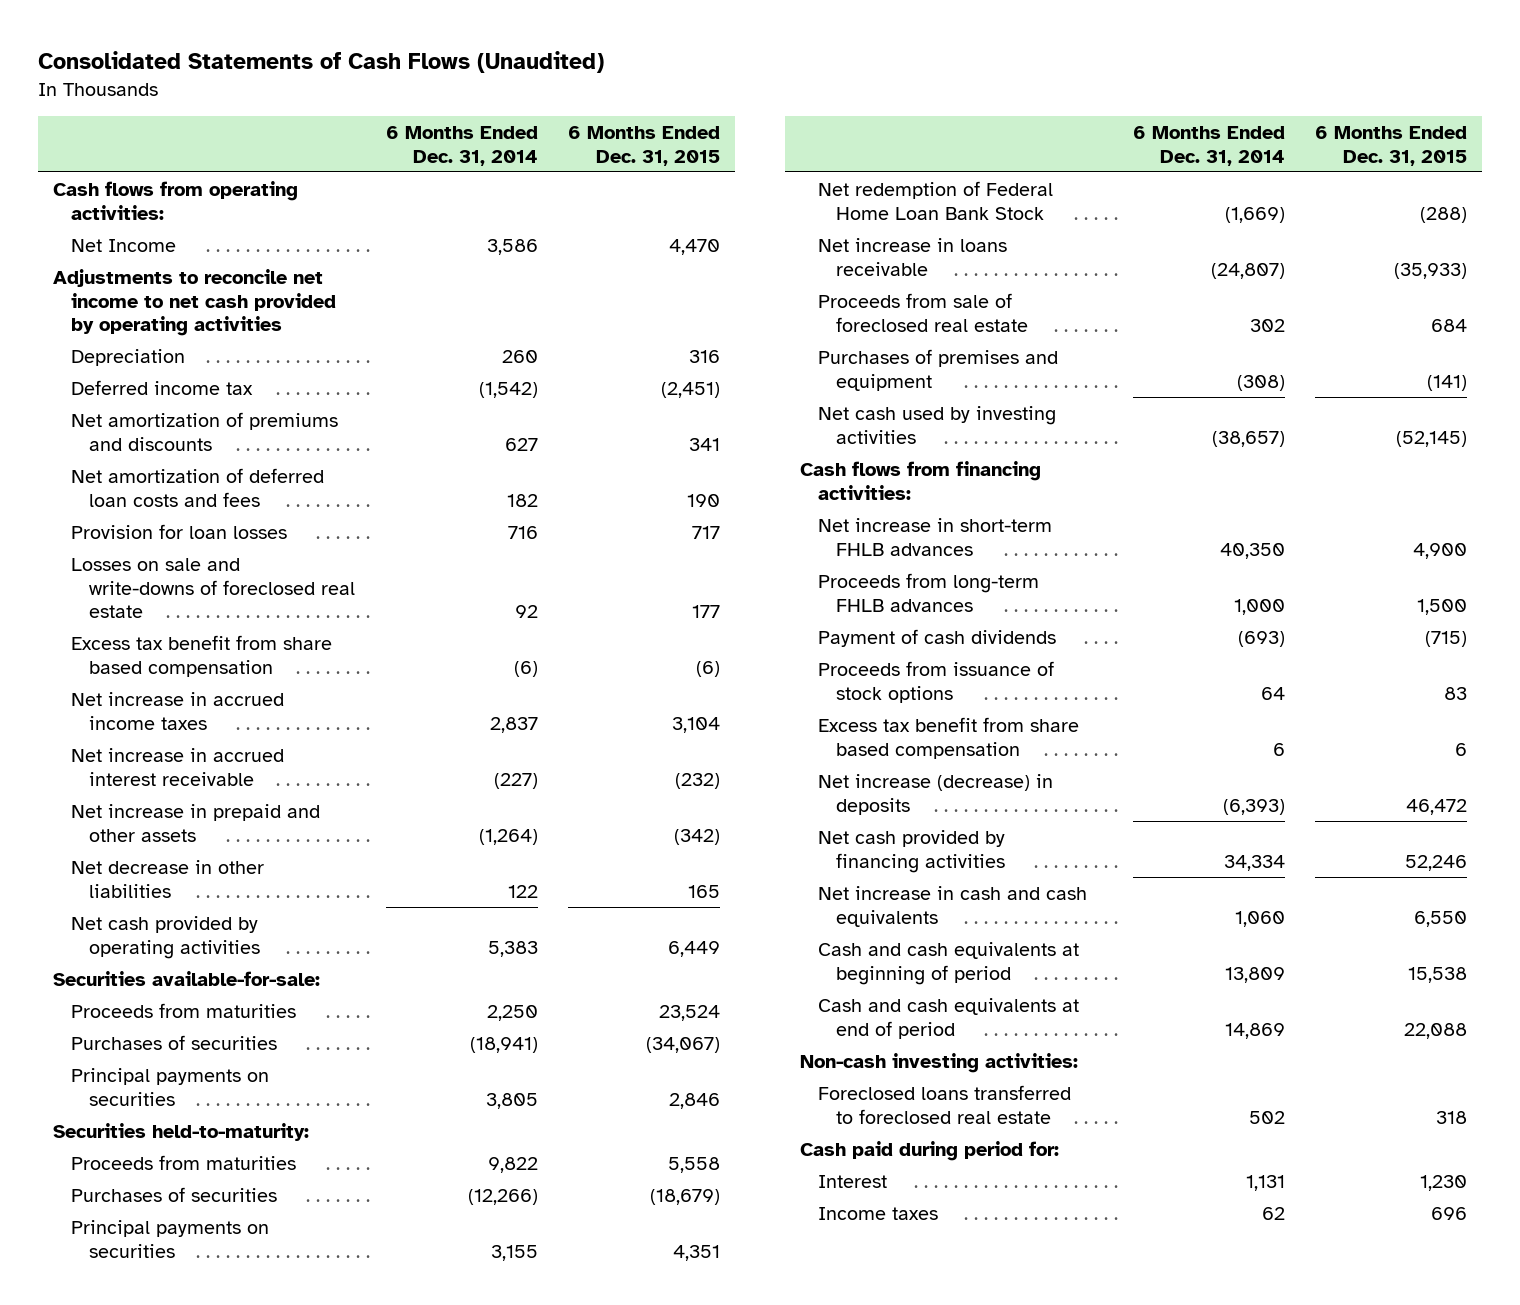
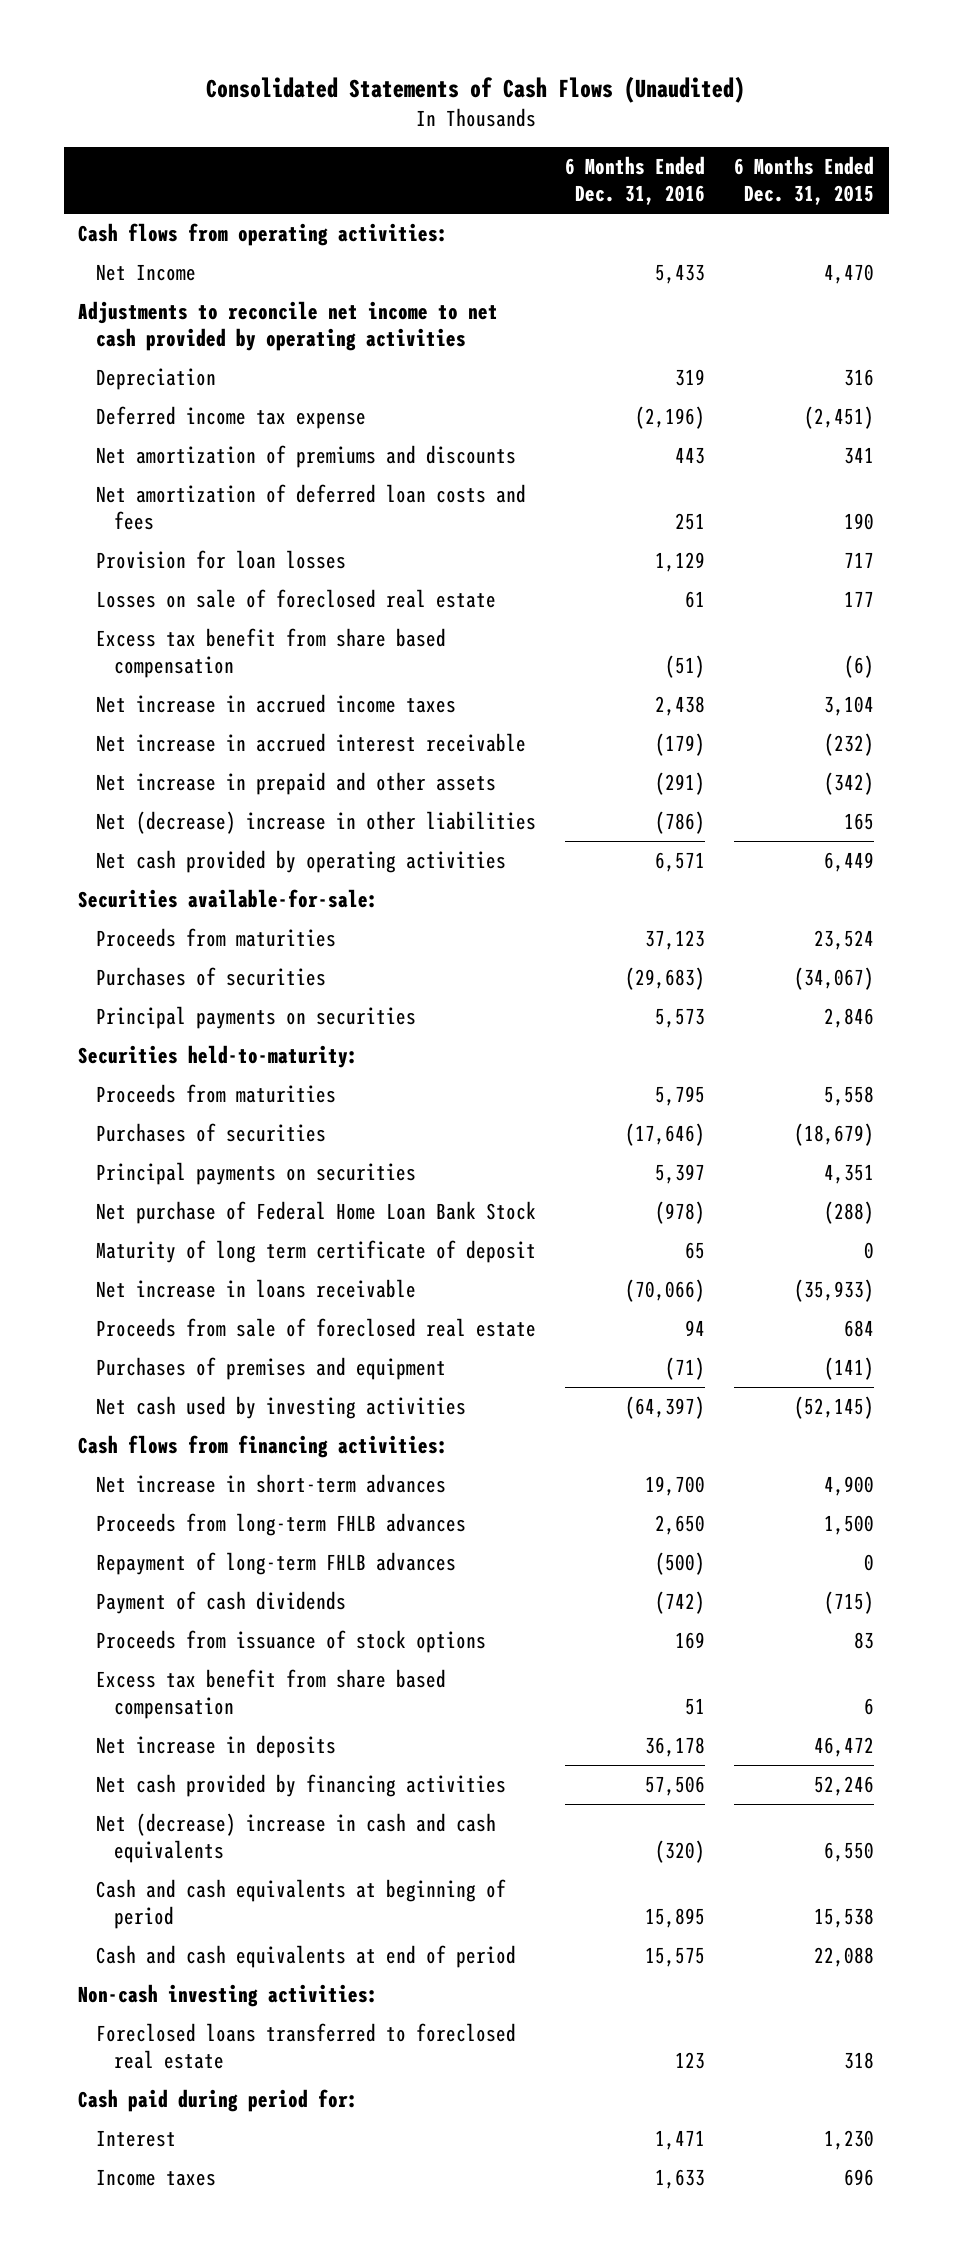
[385,125,538,166] 6 Months Ended Dec. 31, 2014 -> none
none -> [565,156,706,206] 6 Months Ended Dec. 31, 2016
[71,379,254,395] Deferred income tax -> [96,405,367,429] Deferred income tax expense
[71,557,356,619] Losses on sale and write-downs of foreclosed real estate -> [96,588,497,608] Losses on sale of foreclosed real estate
[71,859,265,898] Net decrease in other liabilities -> [96,810,537,834] Net (decrease) increase in other liabilities
[818,180,1054,220] Net redemption of Federal Home Loan Bank Stock -> [96,1200,537,1224] Net purchase of Federal Home Loan Bank Stock
none -> [96,1239,537,1263] Maturity of long term certificate of deposit
[818,517,1053,556] Net increase in short-term FHLB advances -> [96,1473,447,1493] Net increase in short-term advances
none -> [96,1551,457,1575] Repayment of long-term FHLB advances
[818,773,1054,815] Net increase (decrease) in deposits -> [96,1734,337,1758] Net increase in deposits
[818,885,1088,927] Net increase in cash and cash equivalents -> [96,1812,497,1864] Net (decrease) increase in cash and cash equivalents

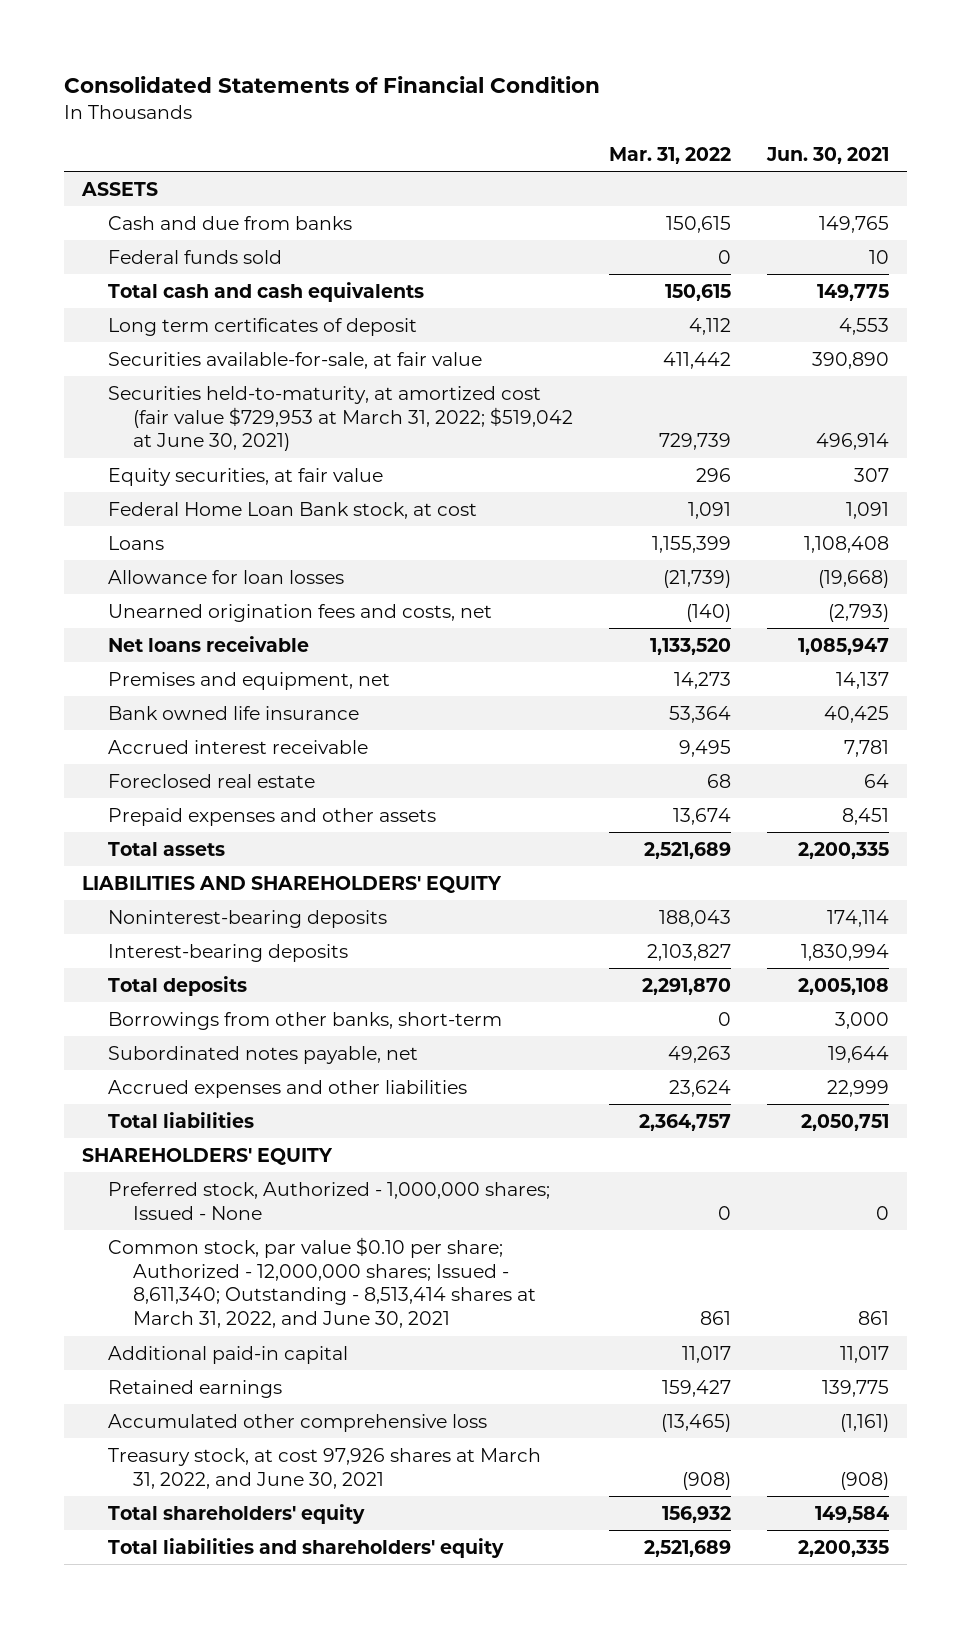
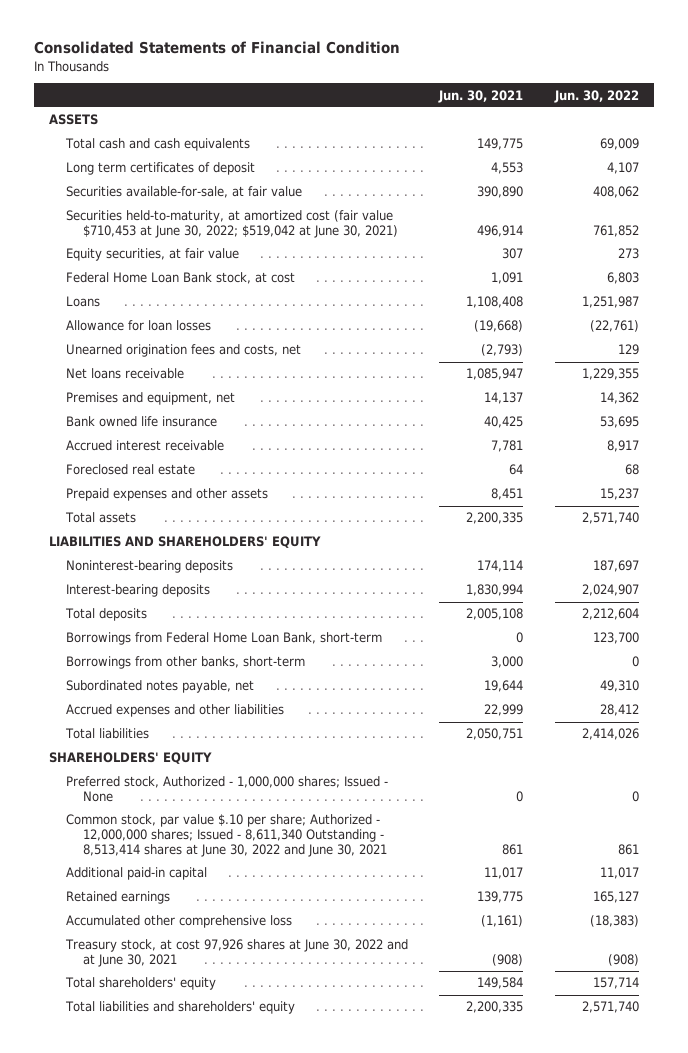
[609,146,732,164] Mar. 31, 2022 -> none
none -> [553,89,639,103] Jun. 30, 2022
[107,215,352,230] Cash and due from banks -> none
[107,249,282,264] Federal funds sold -> none
[107,385,574,452] Securities held-to-maturity, at amortized cost (fair value $729,953 at March 31, 2022; $519,042 at June 30, 2021) -> [66,210,399,239] Securities held-to-maturity, at amortized cost (fair value $710,453 at June 30, 2022; $519,042 at June 30, 2021)
none -> [66,632,383,646] Borrowings from Federal Home Loan Bank, short-term
[107,1236,537,1329] Common stock, par value $0.10 per share; Authorized - 12,000,000 shares; Issued - 8,611,340; Outstanding - 8,513,414 shares at March 31, 2022, and June 30, 2021 -> [66,814,388,857] Common stock, par value $.10 per share; Authorized - 12,000,000 shares; Issued - 8,611,340 Outstanding - 8,513,414 shares at June 30, 2022 and June 30, 2021
[107,1447,541,1489] Treasury stock, at cost 97,926 shares at March 31, 2022, and June 30, 2021 -> [65,939,409,968] Treasury stock, at cost 97,926 shares at June 30, 2022 and at June 30, 2021

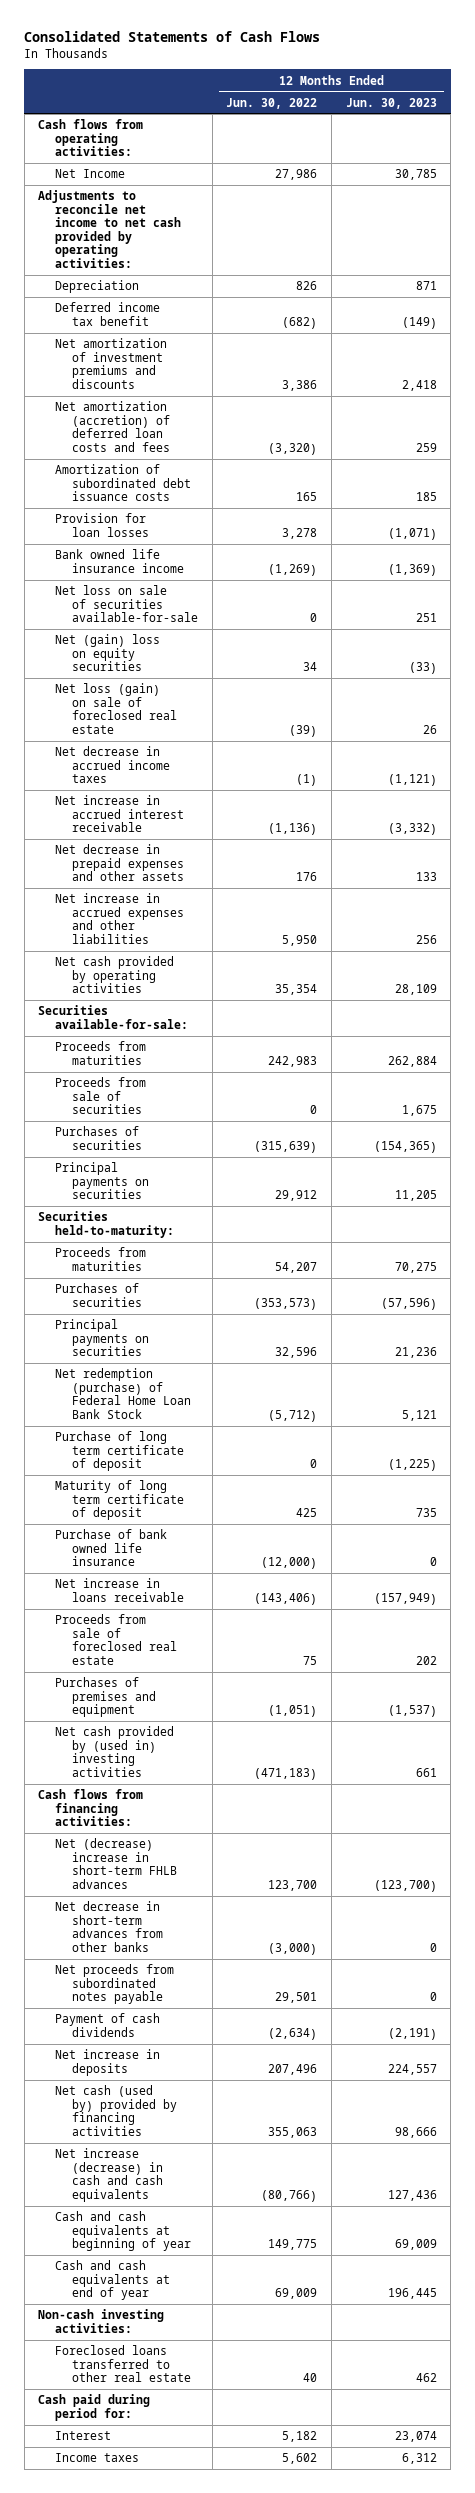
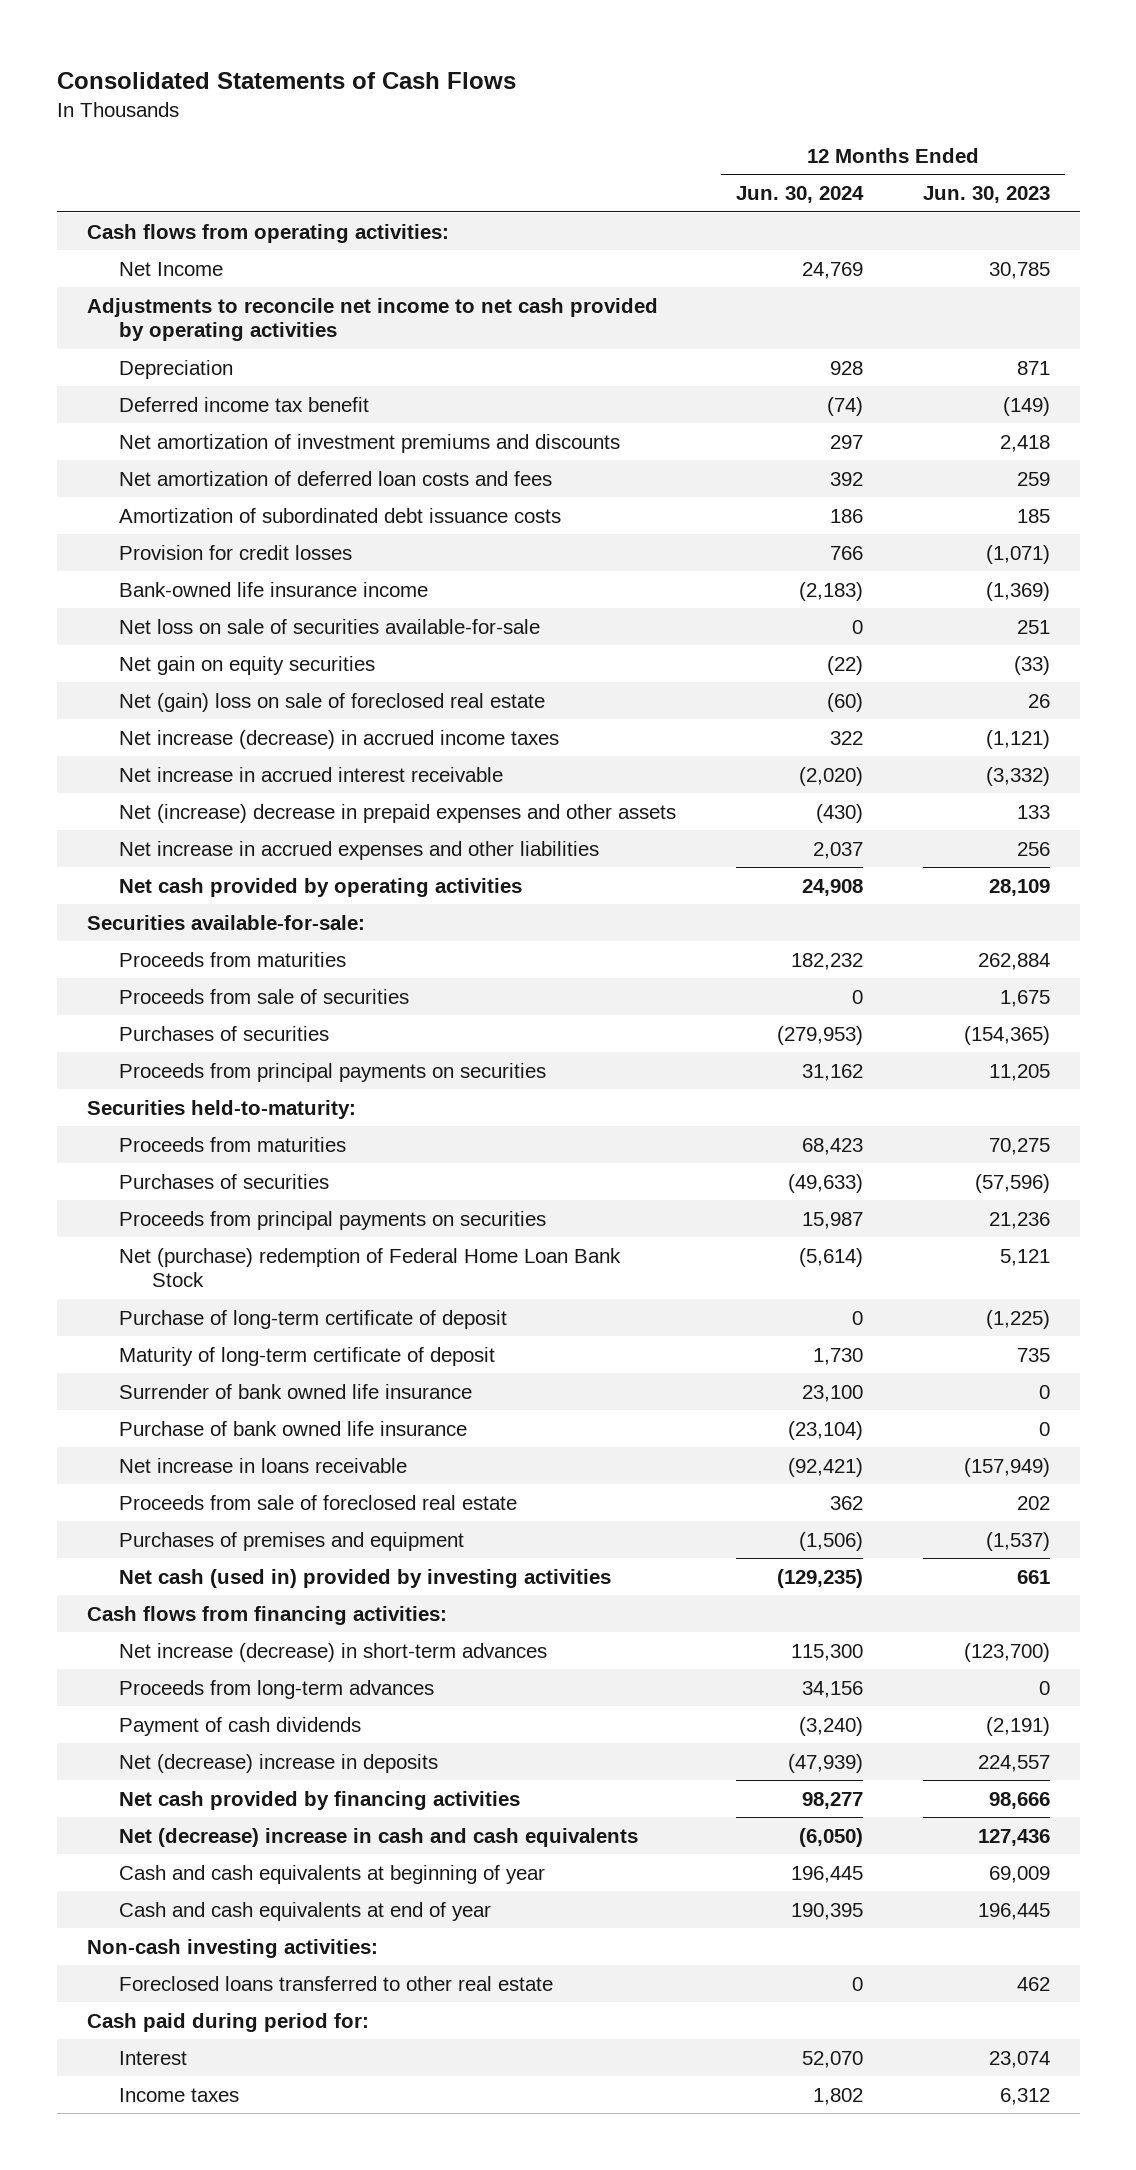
[226,97,318,109] Jun. 30, 2022 -> none
none -> [736,186,865,204] Jun. 30, 2024
[38,190,182,268] Adjustments to reconcile net income to net cash provided by operating activities: -> [86,297,658,342] Adjustments to reconcile net income to net cash provided by operating activities
[55,401,170,452] Net amortization (accretion) of deferred loan costs and fees -> [119,470,553,486] Net amortization of deferred loan costs and fees
[55,513,149,537] Provision for loan losses -> [119,544,353,560] Provision for credit losses
[55,549,184,573] Bank owned life insurance income -> [119,581,429,597] Bank-owned life insurance income
[55,634,161,672] Net (gain) loss on equity securities -> [119,655,376,675] Net gain on equity securities
[55,683,177,734] Net loss (gain) on sale of foreclosed real estate -> [119,692,546,712] Net (gain) loss on sale of foreclosed real estate
[55,746,170,784] Net decrease in accrued income taxes -> [119,729,560,749] Net increase (decrease) in accrued income taxes
[55,844,184,882] Net decrease in prepaid expenses and other assets -> [119,803,677,823] Net (increase) decrease in prepaid expenses and other assets
[55,1162,149,1200] Principal payments on securities -> [119,1062,547,1082] Proceeds from principal payments on securities
[55,1319,149,1357] Principal payments on securities -> [119,1210,547,1230] Proceeds from principal payments on securities
[55,1368,191,1419] Net redemption (purchase) of Federal Home Loan Bank Stock -> [119,1247,622,1288] Net (purchase) redemption of Federal Home Loan Bank Stock
[55,1431,184,1472] Purchase of long term certificate of deposit -> [119,1309,508,1329] Purchase of long-term certificate of deposit
[55,1480,184,1521] Maturity of long term certificate of deposit -> [119,1346,496,1366] Maturity of long-term certificate of deposit
none -> [119,1383,473,1399] Surrender of bank owned life insurance
[55,1726,175,1777] Net cash provided by (used in) investing activities -> [119,1568,612,1588] Net cash (used in) provided by investing activities
[55,1901,163,1952] Net decrease in short-term advances from other banks -> none
[55,1964,175,2005] Net proceeds from subordinated notes payable -> none
[55,1838,177,1889] Net (decrease) increase in short-term FHLB advances -> [119,1642,548,1662] Net increase (decrease) in short-term advances
none -> [119,1679,435,1699] Proceeds from long-term advances
[55,2049,161,2076] Net increase in deposits -> [119,1753,439,1773] Net (decrease) increase in deposits
[55,2085,177,2136] Net cash (used by) provided by financing activities -> [119,1790,521,1810] Net cash provided by financing activities
[55,2148,163,2202] Net increase (decrease) in cash and cash equivalents -> [119,1827,639,1847] Net (decrease) increase in cash and cash equivalents

